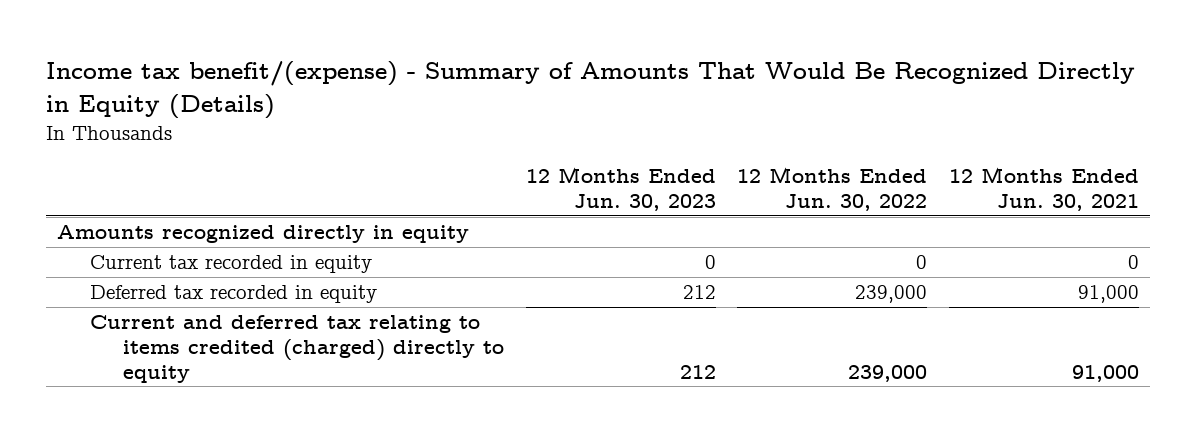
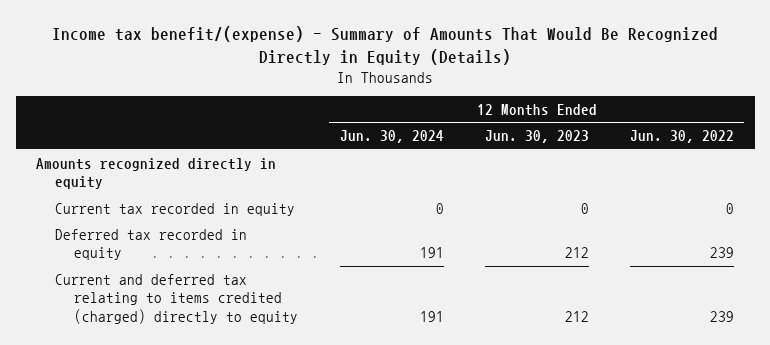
[949,167,1140,212] 12 Months Ended Jun. 30, 2021 -> none
none -> [339,130,444,144] Jun. 30, 2024
[855,285,928,304] 239,000 -> [709,247,734,259] 239
[848,364,928,382] 239,000 -> [709,310,734,322] 239

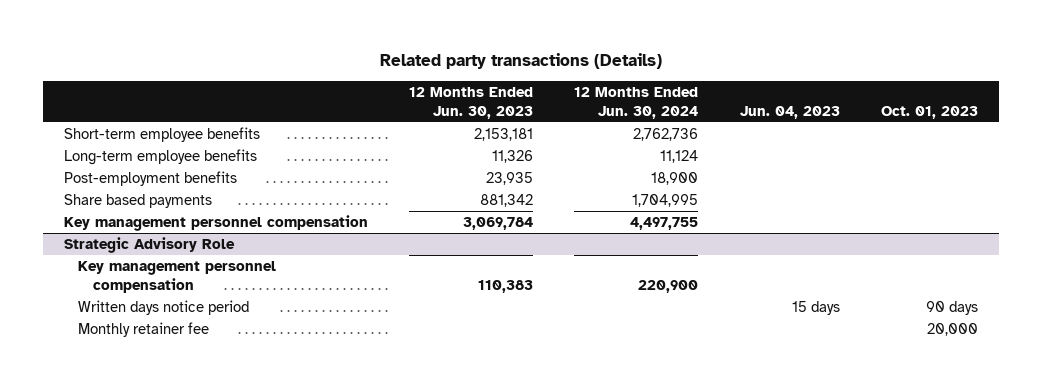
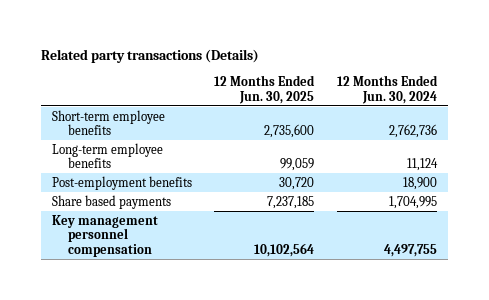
[409,86,534,119] 12 Months Ended Jun. 30, 2023 -> none
[739,105,840,119] Jun. 04, 2023 -> none
[881,105,979,119] Oct. 01, 2023 -> none
none -> [214,74,316,104] 12 Months Ended Jun. 30, 2025
[63,237,235,254] Strategic Advisory Role -> none
[78,261,277,294] Key management personnel compensation -> none
[78,300,250,316] Written days notice period -> none
[78,322,210,338] Monthly retainer fee -> none

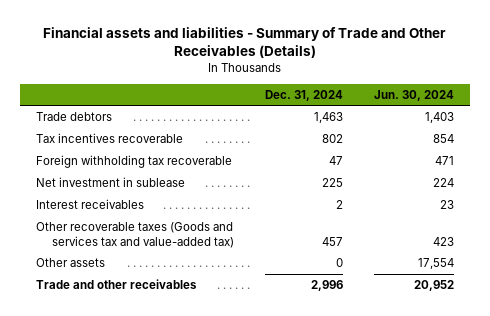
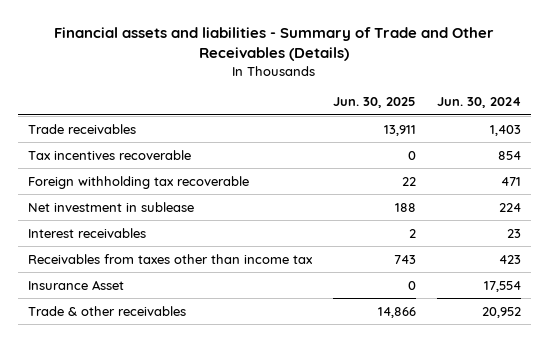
[265,89,344,101] Dec. 31, 2024 -> none
none -> [332,97,416,109] Jun. 30, 2025
[35,112,112,122] Trade debtors -> [28,123,137,134] Trade receivables
[35,222,235,248] Other recoverable taxes (Goods and services tax and value-added tax) -> [28,253,314,264] Receivables from taxes other than income tax
[35,258,105,268] Other assets -> [28,279,125,290] Insurance Asset
[35,279,197,290] Trade and other receivables -> [28,305,187,316] Trade & other receivables

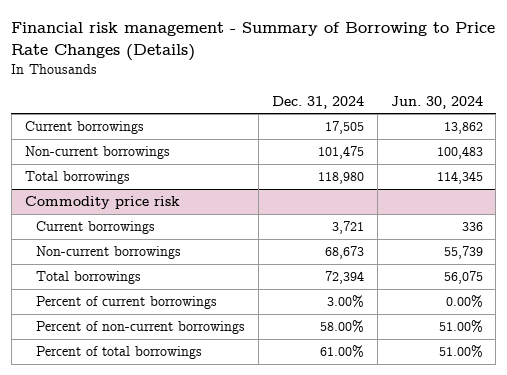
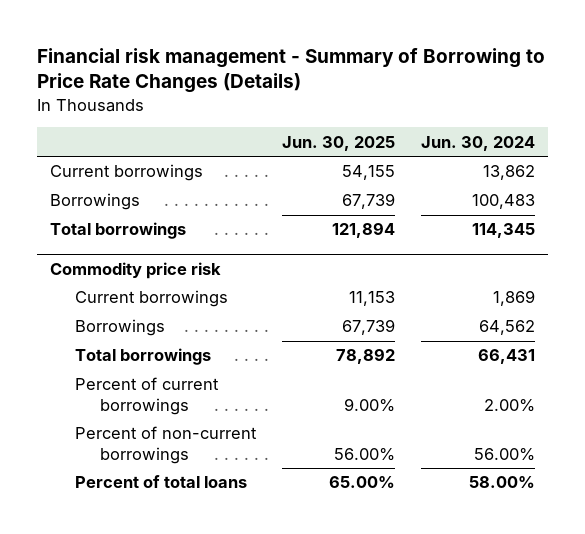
[271,95,364,109] Dec. 31, 2024 -> none
none -> [282,135,396,151] Jun. 30, 2025
[24,146,170,160] Non-current borrowings -> [50,193,141,211] Borrowings
[461,222,483,232] 336 -> [493,290,536,307] 1,869
[36,246,182,260] Non-current borrowings -> [74,319,165,337] Borrowings
[443,246,483,260] 55,739 -> [479,320,536,336] 64,562
[443,271,483,285] 56,075 -> [478,349,536,365] 66,431
[445,295,483,309] 0.00% -> [484,399,536,413] 2.00%
[438,320,483,334] 51.00% -> [474,448,536,462] 56.00%
[36,346,203,360] Percent of total borrowings -> [74,475,247,489] Percent of total loans
[438,345,483,359] 51.00% -> [469,476,536,489] 58.00%

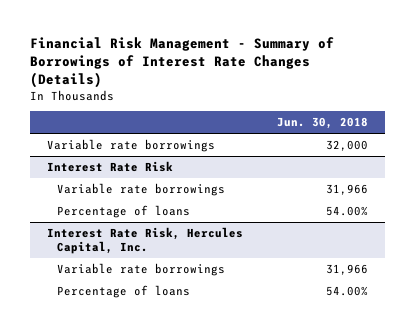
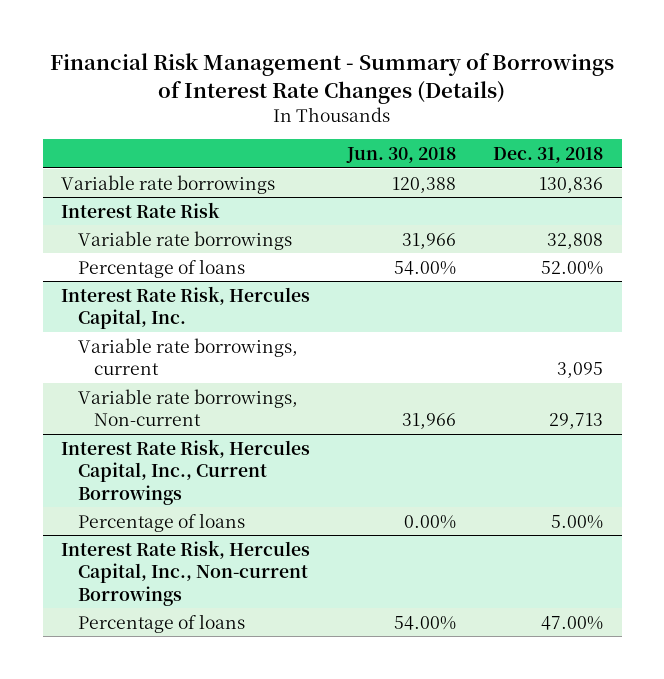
none -> [493,146,604,163] Dec. 31, 2018
[326,139,369,151] 32,000 -> [392,176,457,193] 120,388
none -> [77,337,298,376] Variable rate borrowings, current
[57,262,226,276] Variable rate borrowings -> [77,388,298,427] Variable rate borrowings, Non-current
none -> [61,438,311,505] Interest Rate Risk, Hercules Capital, Inc., Current Borrowings
none -> [77,512,245,532] Percentage of loans
none -> [61,539,311,606] Interest Rate Risk, Hercules Capital, Inc., Non-current Borrowings

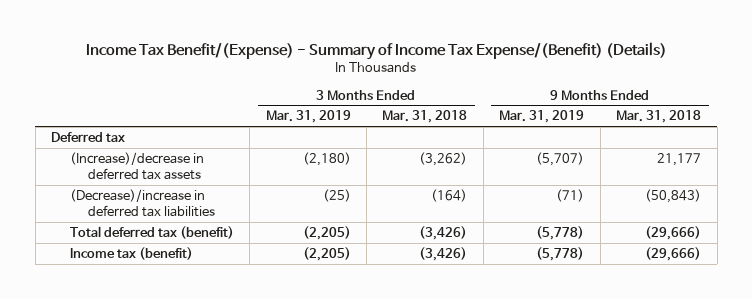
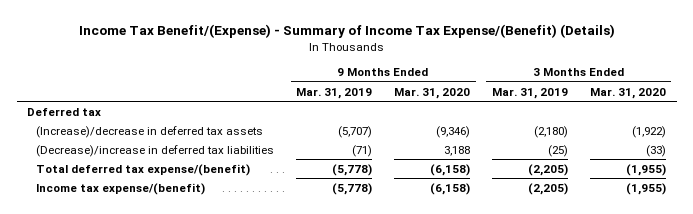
[382,110,468,124] Mar. 31, 2018 -> none
[616,110,702,124] Mar. 31, 2018 -> none
none -> [394,87,471,99] Mar. 31, 2020
none -> [589,87,666,99] Mar. 31, 2020
[69,225,234,239] Total deferred tax (benefit) -> [36,163,251,176] Total deferred tax expense/(benefit)
[69,246,193,260] Income tax (benefit) -> [36,182,206,195] Income tax expense/(benefit)

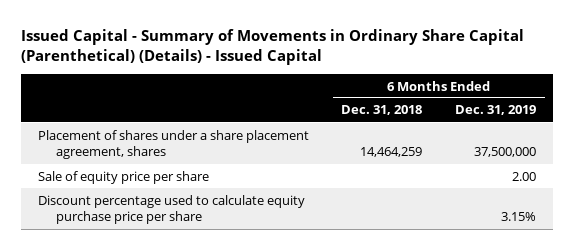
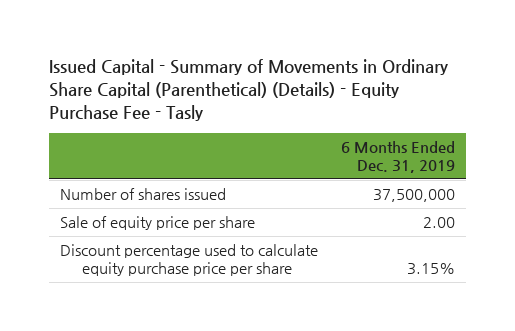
[21,29,525,66] Issued Capital - Summary of Movements in Ordinary Share Capital (Parenthetical) (Details) - Issued Capital -> [48,58,448,121] Issued Capital - Summary of Movements in Ordinary Share Capital (Parenthetical) (Details) - Equity Purchase Fee - Tasly
[341,105,423,116] Dec. 31, 2018 -> none
[37,129,309,160] Placement of shares under a share placement agreement, shares -> [60,188,227,201] Number of shares issued

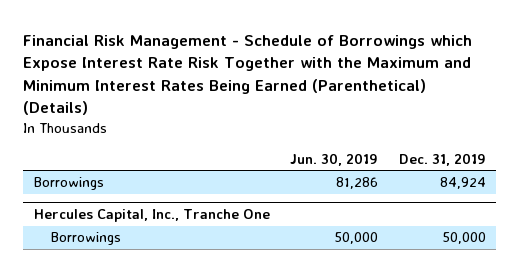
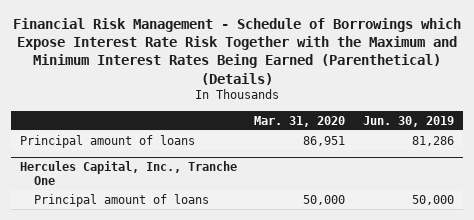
[398,152,486,166] Dec. 31, 2019 -> none
none -> [254,115,346,127] Mar. 31, 2020
[33,177,104,191] Borrowings -> [19,134,195,148] Principal amount of loans
[51,232,122,246] Borrowings -> [34,193,210,207] Principal amount of loans

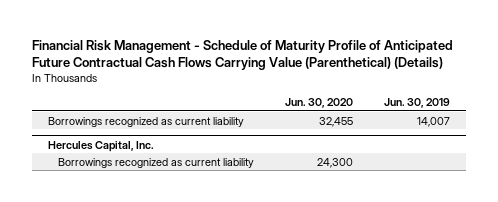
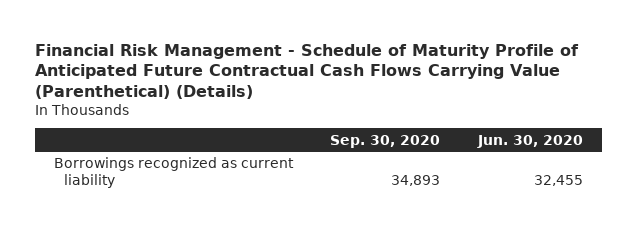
[384,97,451,108] Jun. 30, 2019 -> none
none -> [330,134,441,148] Sep. 30, 2020
[47,140,154,152] Hercules Capital, Inc. -> none
[58,157,255,168] Borrowings recognized as current liability -> none

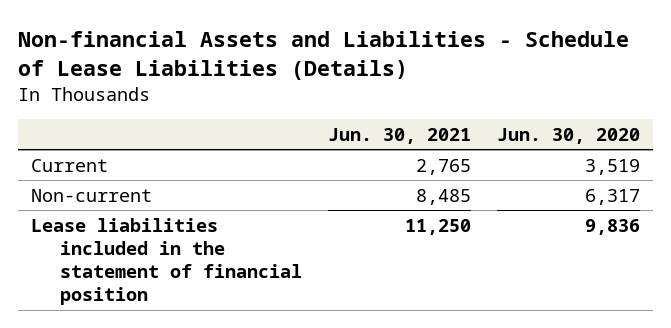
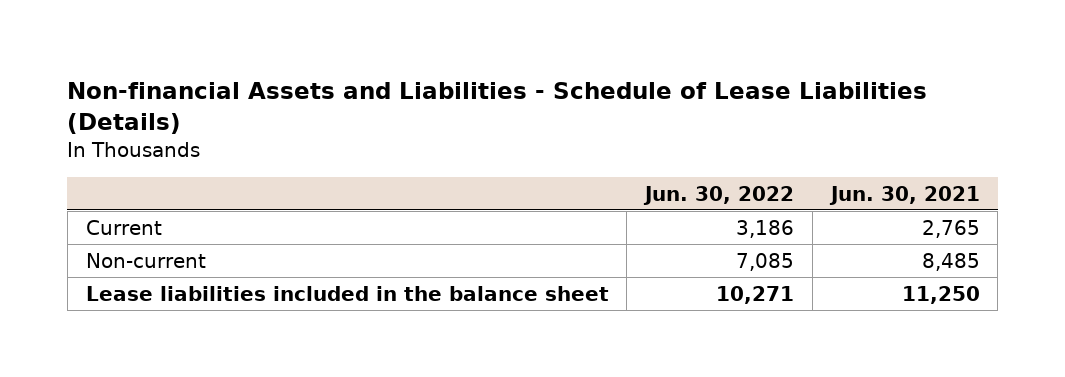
[497,127,641,144] Jun. 30, 2020 -> none
none -> [643,185,795,205] Jun. 30, 2022
[31,217,303,306] Lease liabilities included in the statement of financial position -> [85,285,609,301] Lease liabilities included in the balance sheet

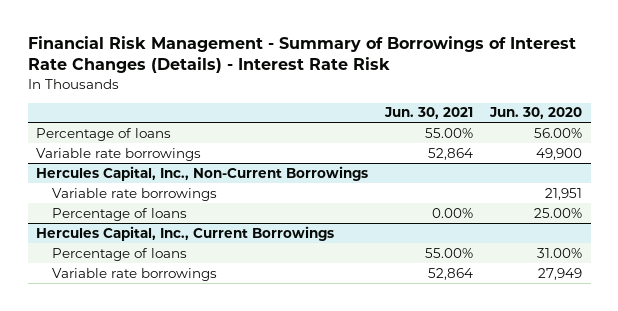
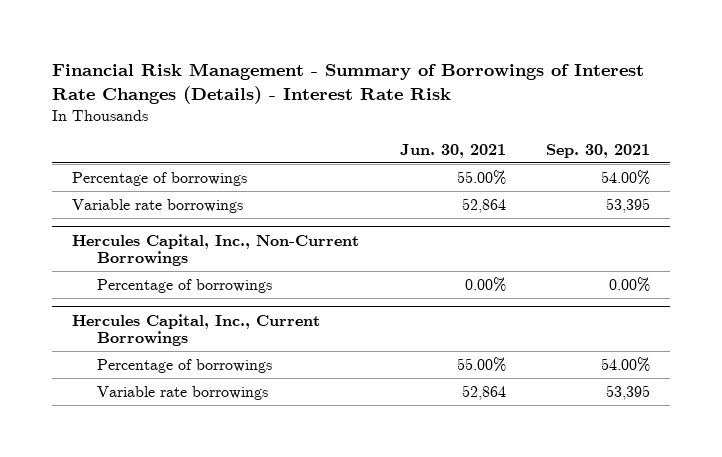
[489,107,583,120] Jun. 30, 2020 -> none
none -> [545,143,650,158] Sep. 30, 2021
[36,127,172,141] Percentage of loans -> [72,171,248,186] Percentage of borrowings
[52,187,218,201] Variable rate borrowings -> none
[52,207,188,221] Percentage of loans -> [96,278,272,293] Percentage of borrowings
[52,247,188,261] Percentage of loans -> [96,358,272,373] Percentage of borrowings

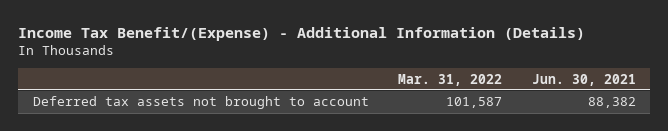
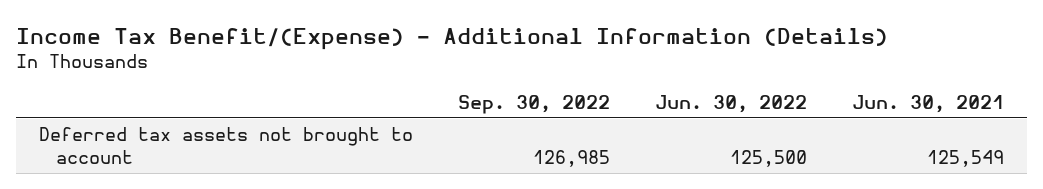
[398,73,503,86] Mar. 31, 2022 -> none
none -> [458,94,611,114] Sep. 30, 2022
none -> [655,94,808,113] Jun. 30, 2022
[587,97,636,109] 88,382 -> [927,150,1005,168] 125,549

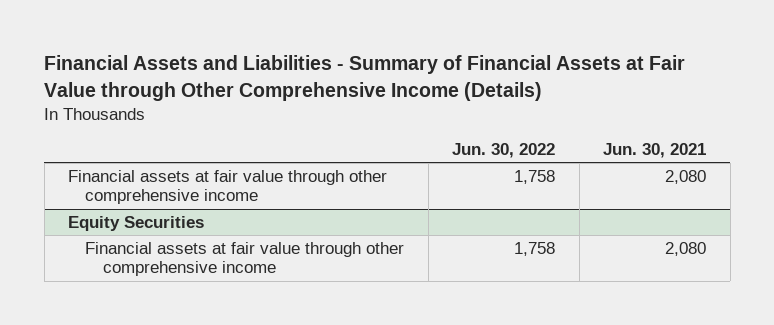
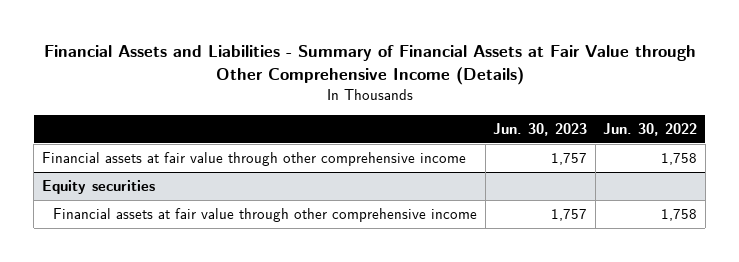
[603,143,707,159] Jun. 30, 2021 -> none
none -> [493,123,588,137] Jun. 30, 2023
[68,215,205,231] Equity Securities -> [41,179,155,194] Equity securities

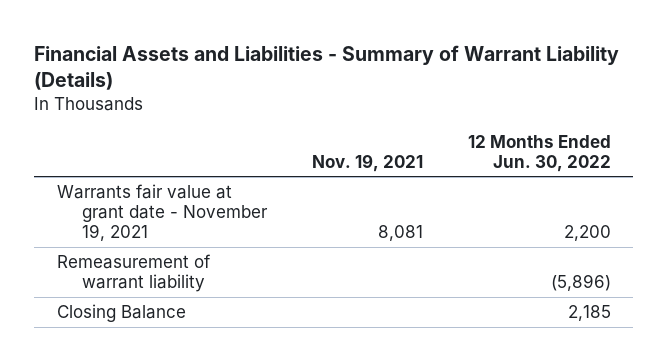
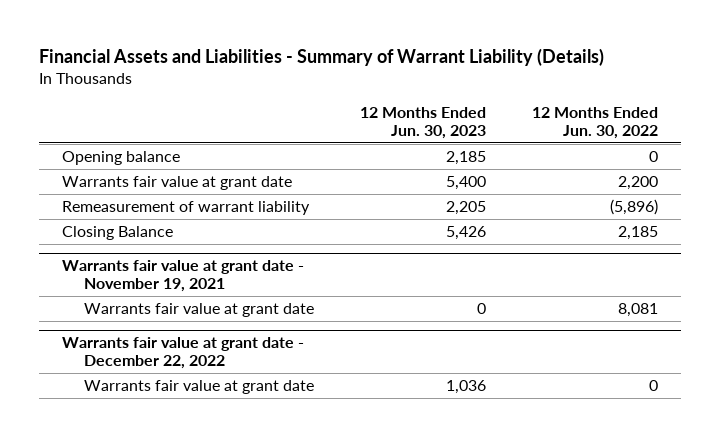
[311,153,423,172] Nov. 19, 2021 -> none
none -> [359,107,486,140] 12 Months Ended Jun. 30, 2023
none -> [61,150,180,165] Opening balance
[56,184,269,242] Warrants fair value at grant date - November 19, 2021 -> [61,175,292,190] Warrants fair value at grant date
none -> [61,260,304,293] Warrants fair value at grant date - November 19, 2021
none -> [83,302,314,317] Warrants fair value at grant date
none -> [61,337,304,370] Warrants fair value at grant date - December 22, 2022
none -> [83,379,314,394] Warrants fair value at grant date

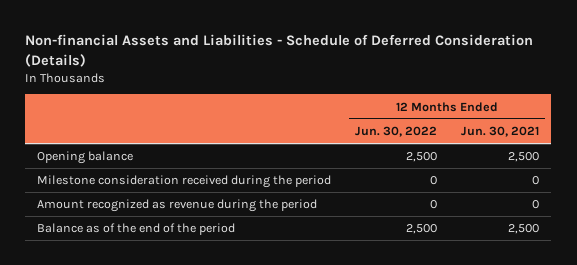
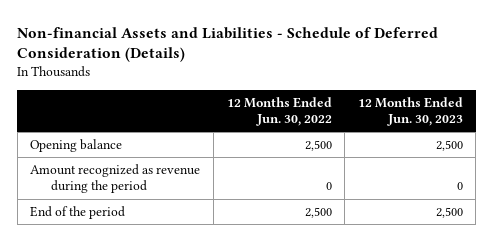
[461,126,540,138] Jun. 30, 2021 -> none
none -> [357,96,463,127] 12 Months Ended Jun. 30, 2023
[37,175,332,189] Milestone consideration received during the period -> none
[37,223,236,236] Balance as of the end of the period -> [30,206,126,220] End of the period

